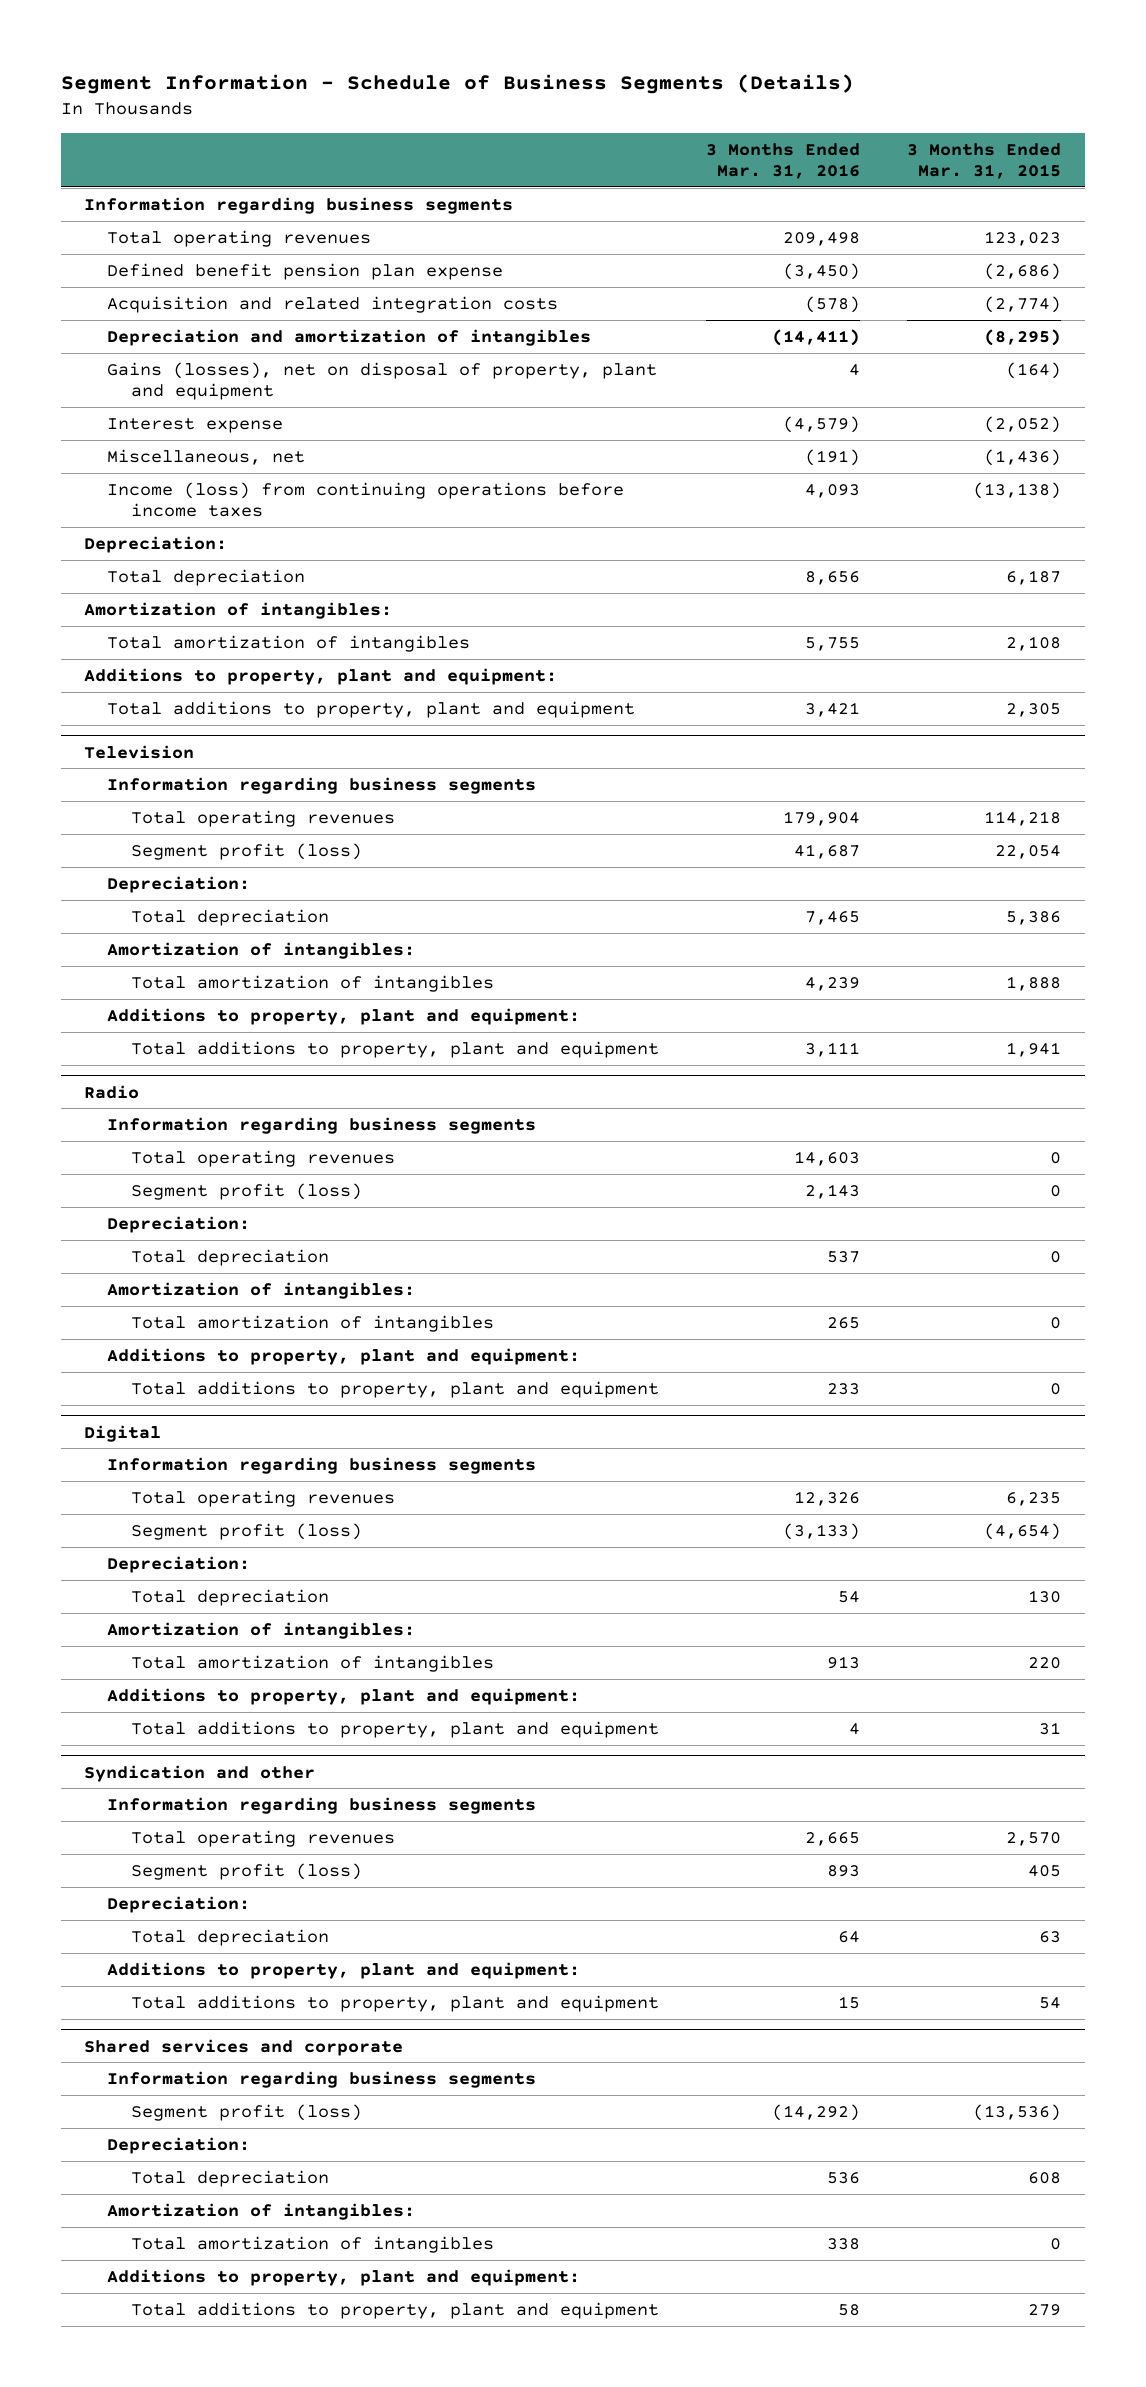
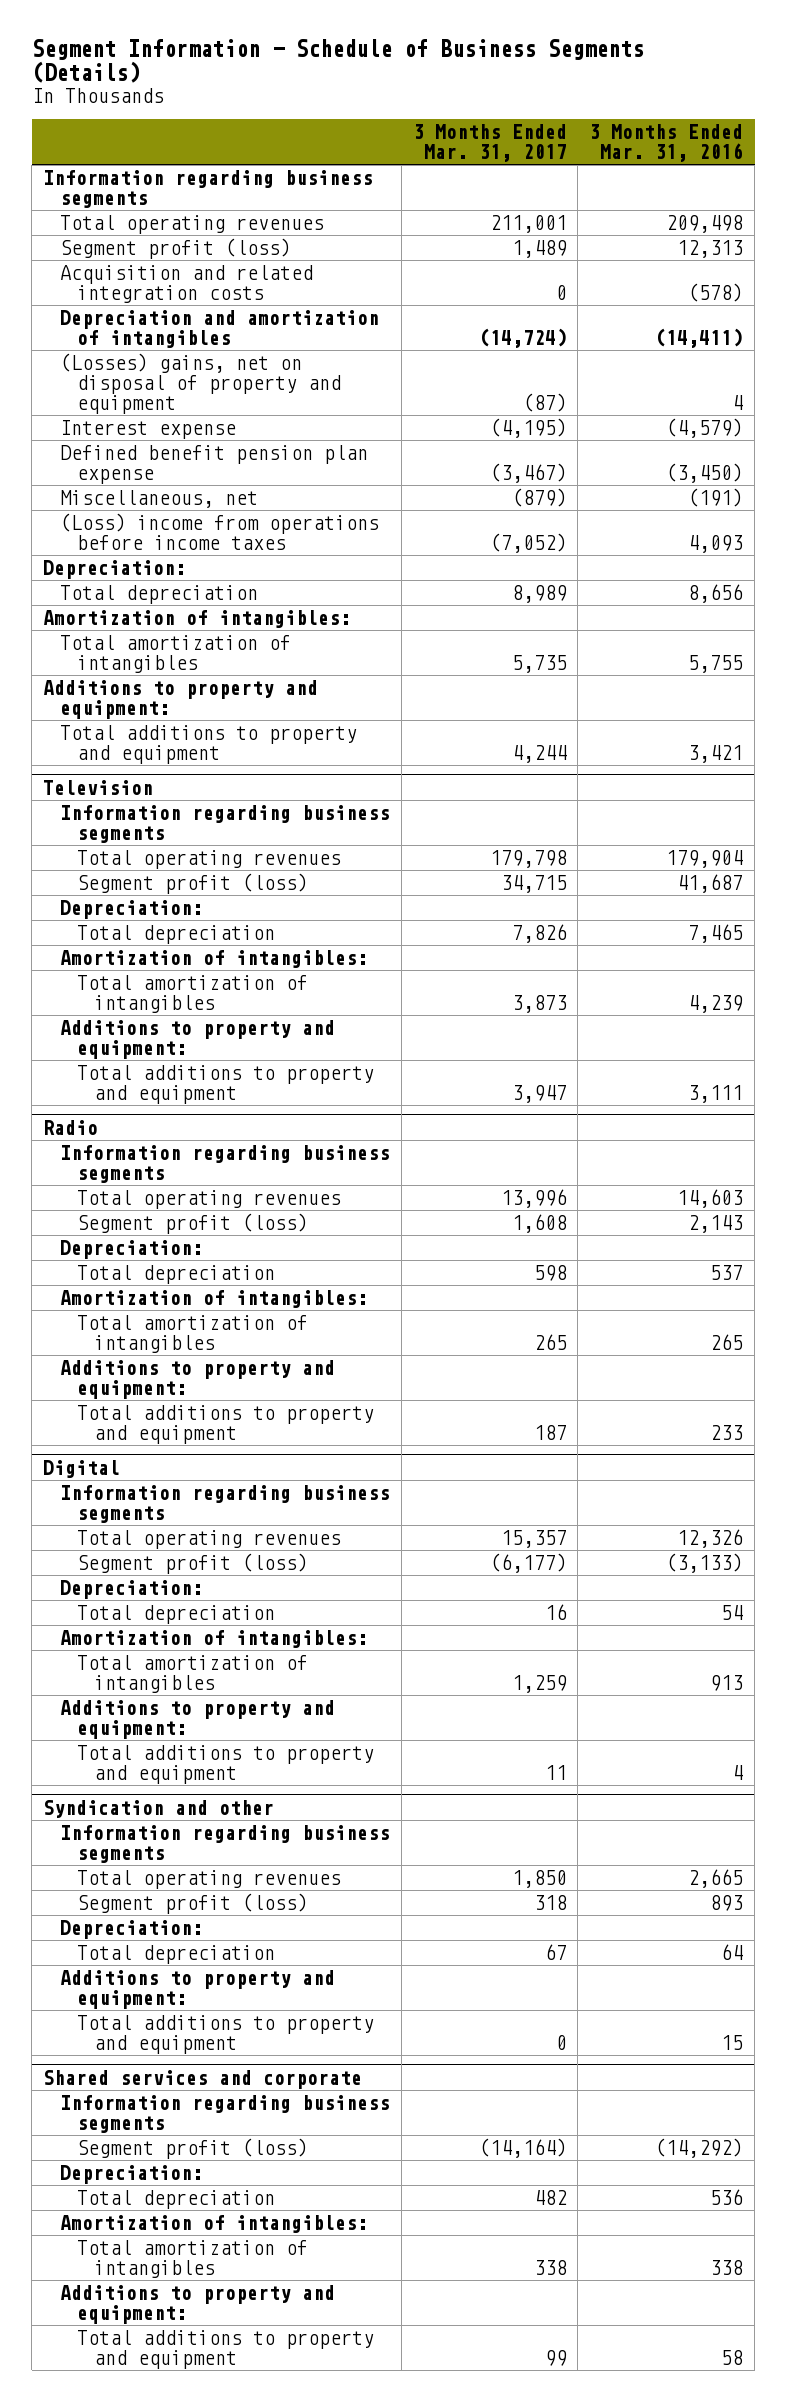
[907,142,1062,180] 3 Months Ended Mar. 31, 2015 -> none
none -> [412,124,567,163] 3 Months Ended Mar. 31, 2017
none -> [59,238,291,260] Segment profit (loss)
[107,361,658,401] Gains (losses), net on disposal of property, plant and equipment -> [59,353,341,414] (Losses) gains, net on disposal of property and equipment
[107,262,504,280] Defined benefit pension plan expense -> [59,445,368,484] Defined benefit pension plan expense
[107,481,625,518] Income (loss) from continuing operations before income taxes -> [59,513,379,550] (Loss) income from operations before income taxes
[84,667,558,685] Additions to property, plant and equipment: -> [43,680,319,719] Additions to property and equipment:
[107,700,636,718] Total additions to property, plant and equipment -> [59,725,357,764] Total additions to property and equipment
[107,1007,581,1025] Additions to property, plant and equipment: -> [59,1020,335,1059] Additions to property and equipment:
[130,1040,659,1058] Total additions to property, plant and equipment -> [76,1065,374,1104] Total additions to property and equipment
[107,1347,581,1365] Additions to property, plant and equipment: -> [59,1360,335,1399] Additions to property and equipment:
[130,1380,659,1398] Total additions to property, plant and equipment -> [76,1405,374,1444] Total additions to property and equipment
[107,1687,581,1705] Additions to property, plant and equipment: -> [59,1700,335,1739] Additions to property and equipment:
[130,1720,659,1738] Total additions to property, plant and equipment -> [76,1745,374,1784] Total additions to property and equipment
[107,1961,581,1979] Additions to property, plant and equipment: -> [59,1970,335,2009] Additions to property and equipment:
[130,1994,659,2012] Total additions to property, plant and equipment -> [76,2015,374,2054] Total additions to property and equipment
[107,2268,581,2286] Additions to property, plant and equipment: -> [59,2285,335,2324] Additions to property and equipment:
[130,2301,659,2319] Total additions to property, plant and equipment -> [76,2330,374,2369] Total additions to property and equipment

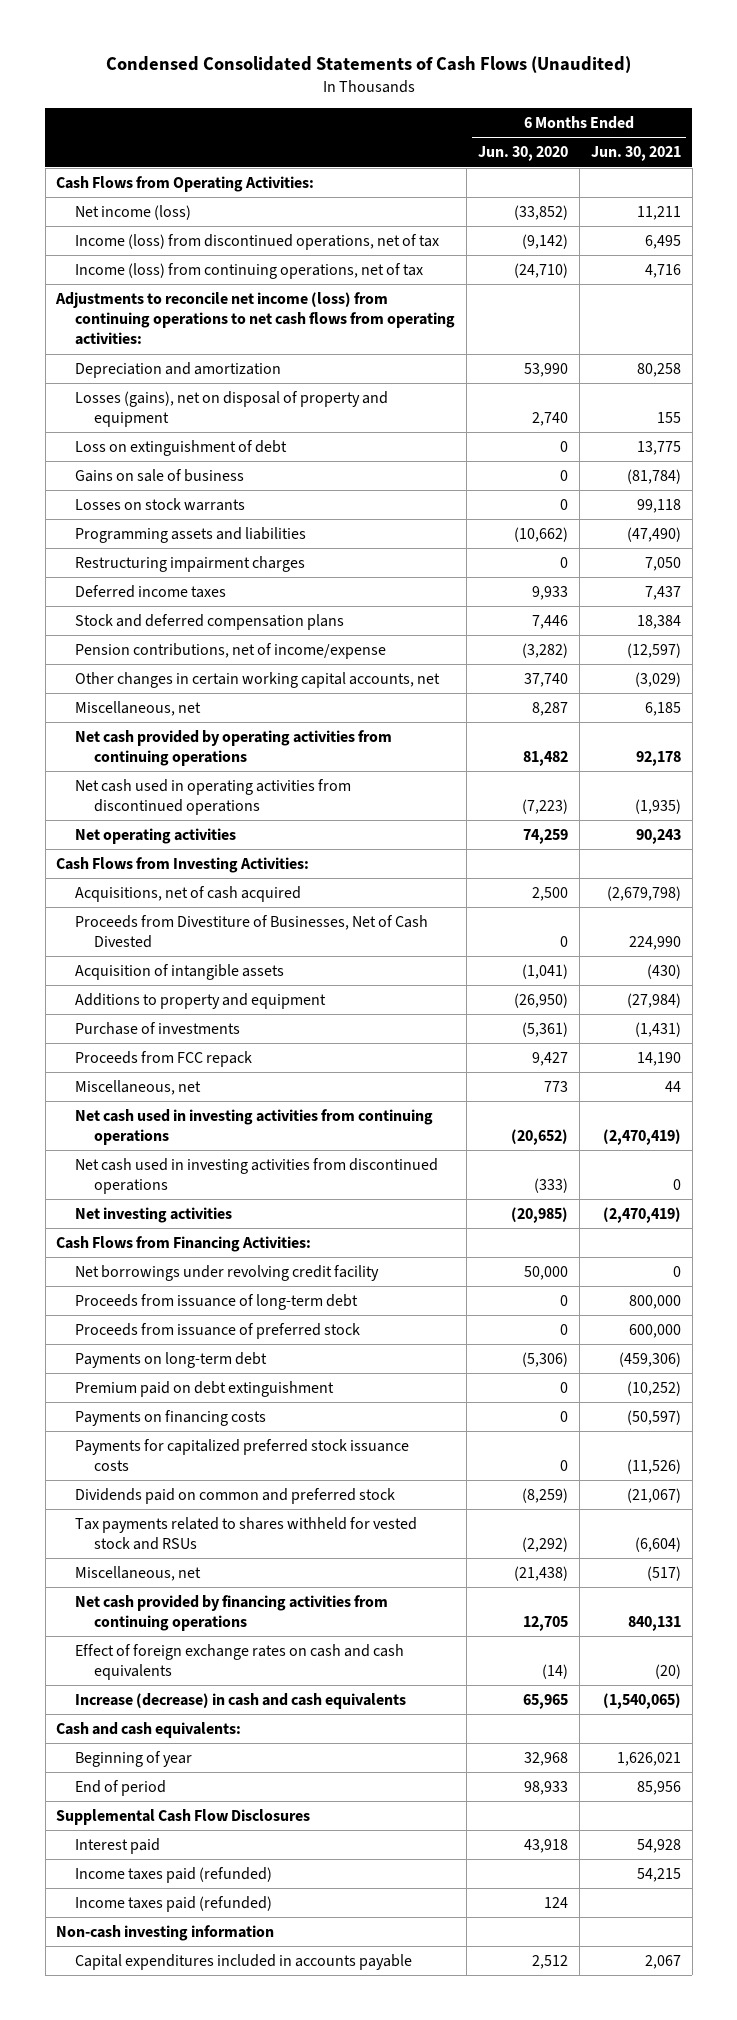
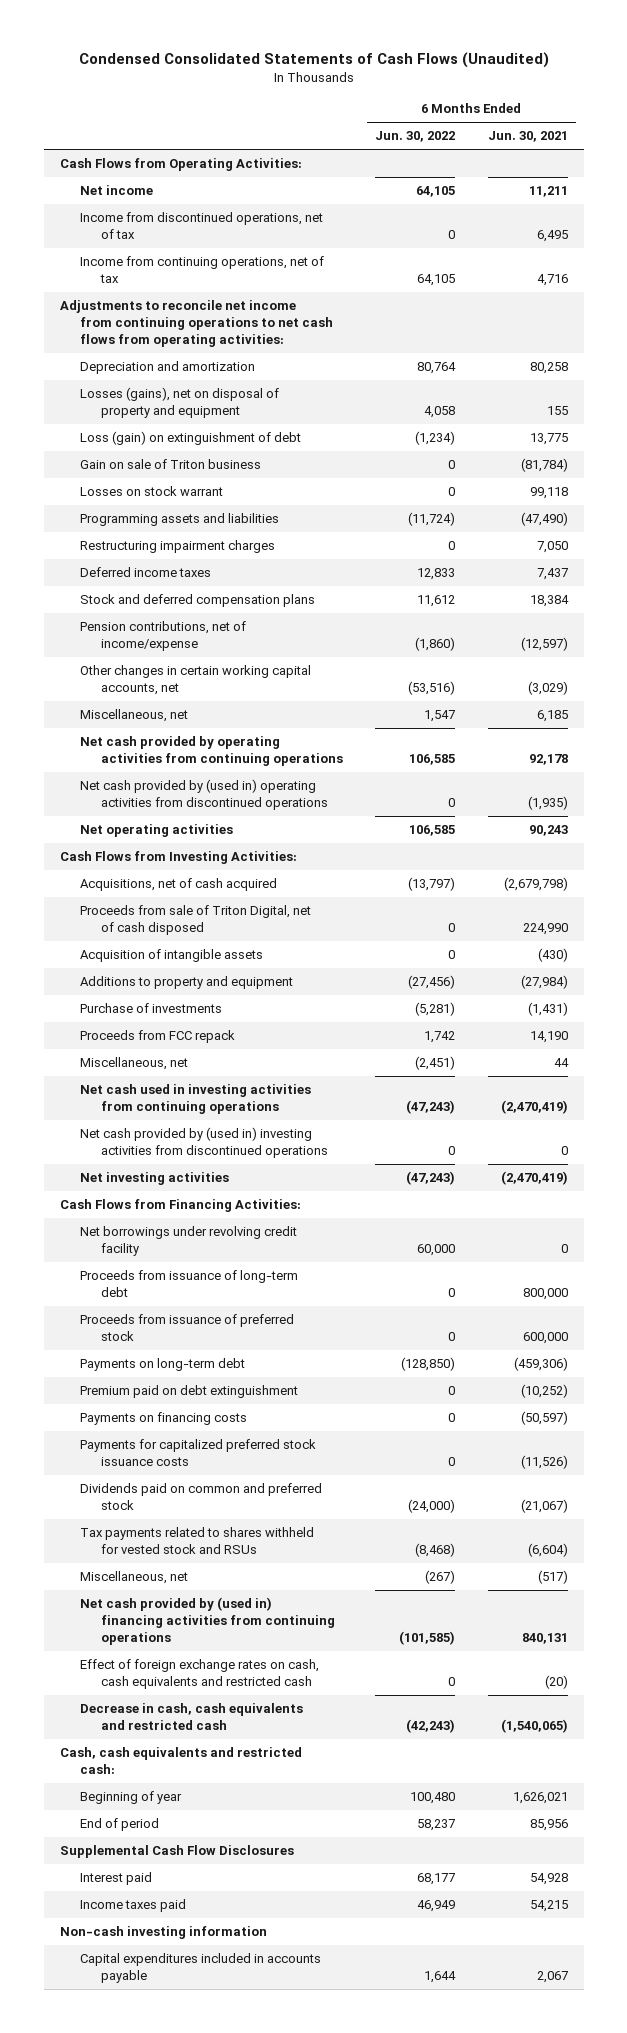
[477,146,568,162] Jun. 30, 2020 -> none
none -> [375,131,456,143] Jun. 30, 2022
[75,204,192,220] Net income (loss) -> [80,185,154,196] Net income
[75,233,440,250] Income (loss) from discontinued operations, net of tax -> [80,212,324,240] Income from discontinued operations, net of tax
[75,262,424,279] Income (loss) from continuing operations, net of tax -> [80,256,325,284] Income from continuing operations, net of tax
[55,291,456,346] Adjustments to reconcile net income (loss) from continuing operations to net cash flows from operating activities: -> [59,300,334,348] Adjustments to reconcile net income from continuing operations to net cash flows from operating activities:
[75,439,288,456] Loss on extinguishment of debt -> [80,431,302,446] Loss (gain) on extinguishment of debt
[75,468,245,482] Gains on sale of business -> [80,459,262,470] Gain on sale of Triton business
[75,497,246,511] Losses on stock warrants -> [80,486,224,497] Losses on stock warrant
[75,778,352,816] Net cash used in operating activities from discontinued operations -> [80,779,329,811] Net cash provided by (used in) operating activities from discontinued operations
[75,914,429,949] Proceeds from Divestiture of Businesses, Net of Cash Divested -> [80,905,312,936] Proceeds from sale of Triton Digital, net of cash disposed
[75,1157,439,1195] Net cash used in investing activities from discontinued operations -> [80,1127,329,1159] Net cash provided by (used in) investing activities from discontinued operations
[75,1594,389,1632] Net cash provided by financing activities from continuing operations -> [80,1597,336,1646] Net cash provided by (used in) financing activities from continuing operations
[75,1643,405,1681] Effect of foreign exchange rates on cash and cash equivalents -> [80,1659,320,1690] Effect of foreign exchange rates on cash, cash equivalents and restricted cash
[75,1692,407,1709] Increase (decrease) in cash and cash equivalents -> [80,1703,304,1731] Decrease in cash, cash equivalents and restricted cash
[56,1721,242,1738] Cash and cash equivalents: -> [59,1747,302,1775] Cash, cash equivalents and restricted cash:
[75,1895,273,1912] Income taxes paid (refunded) -> none
[75,1866,273,1883] Income taxes paid (refunded) -> [80,1899,187,1913] Income taxes paid

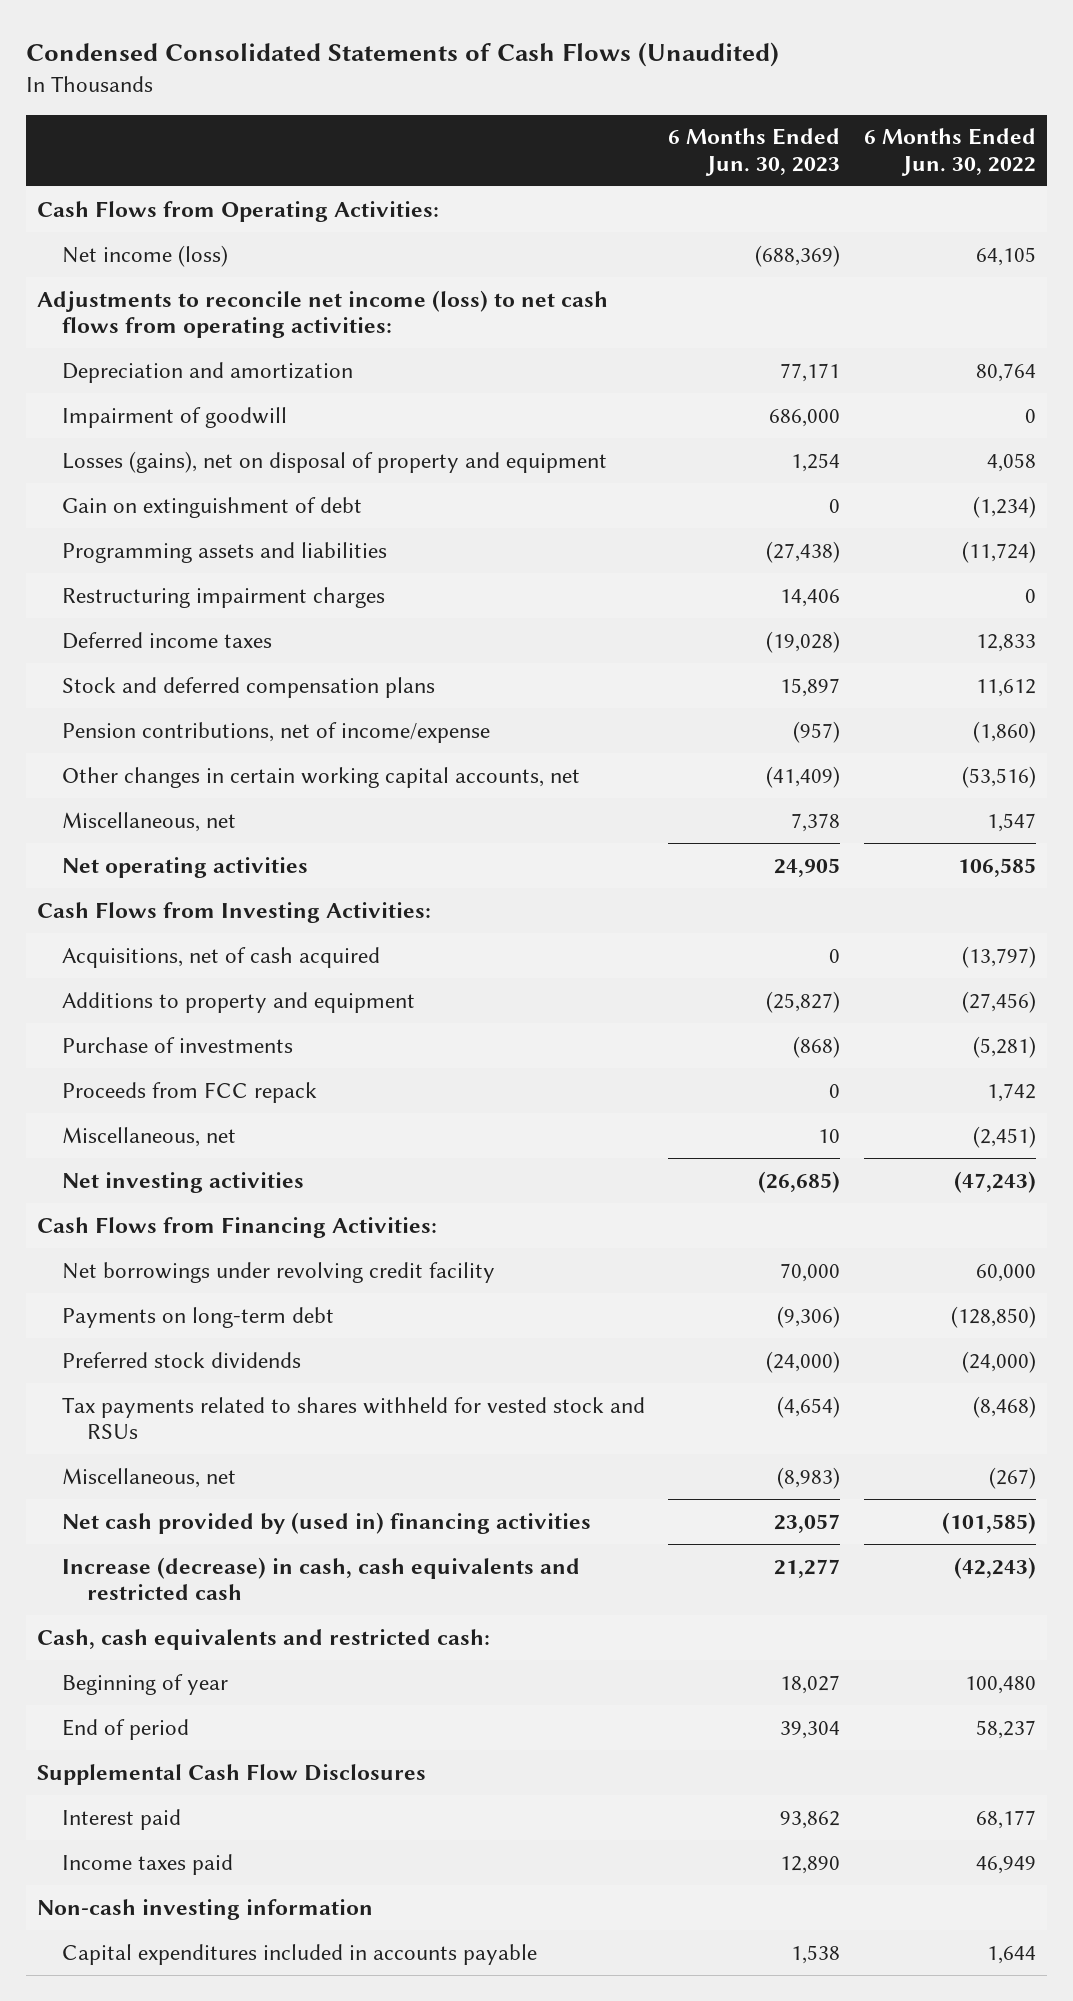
[487,131,568,143] Jun. 30, 2021 -> none
none -> [668,128,841,177] 6 Months Ended Jun. 30, 2023
[80,212,324,240] Income from discontinued operations, net of tax -> none
[80,256,325,284] Income from continuing operations, net of tax -> none
[80,185,154,196] Net income -> [62,244,229,267] Net income (loss)
[59,300,334,348] Adjustments to reconcile net income from continuing operations to net cash flows from operating activities: -> [37,289,609,339] Adjustments to reconcile net income (loss) to net cash flows from operating activities:
none -> [62,406,288,428] Impairment of goodwill
[80,459,262,470] Gain on sale of Triton business -> none
[80,486,224,497] Losses on stock warrant -> none
[80,431,302,446] Loss (gain) on extinguishment of debt -> [62,496,363,518] Gain on extinguishment of debt
[80,736,344,767] Net cash provided by operating activities from continuing operations -> none
[80,779,329,811] Net cash provided by (used in) operating activities from discontinued operations -> none
[80,905,312,936] Proceeds from sale of Triton Digital, net of cash disposed -> none
[80,949,264,963] Acquisition of intangible assets -> none
[80,1084,312,1115] Net cash used in investing activities from continuing operations -> none
[80,1127,329,1159] Net cash provided by (used in) investing activities from discontinued operations -> none
[80,1270,299,1298] Proceeds from issuance of long-term debt -> none
[80,1314,295,1342] Proceeds from issuance of preferred stock -> none
[80,1385,299,1399] Premium paid on debt extinguishment -> none
[80,1412,248,1426] Payments on financing costs -> none
[80,1439,317,1467] Payments for capitalized preferred stock issuance costs -> none
[80,1483,323,1511] Dividends paid on common and preferred stock -> none
none -> [62,1351,302,1368] Preferred stock dividends
[80,1659,320,1690] Effect of foreign exchange rates on cash, cash equivalents and restricted cash -> none
[80,1597,336,1646] Net cash provided by (used in) financing activities from continuing operations -> [62,1511,592,1534] Net cash provided by (used in) financing activities
[80,1703,304,1731] Decrease in cash, cash equivalents and restricted cash -> [62,1556,581,1601] Increase (decrease) in cash, cash equivalents and restricted cash

